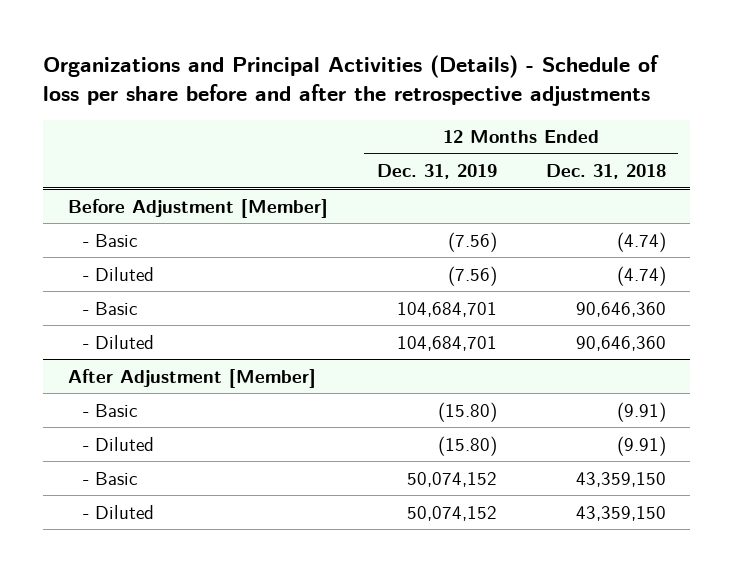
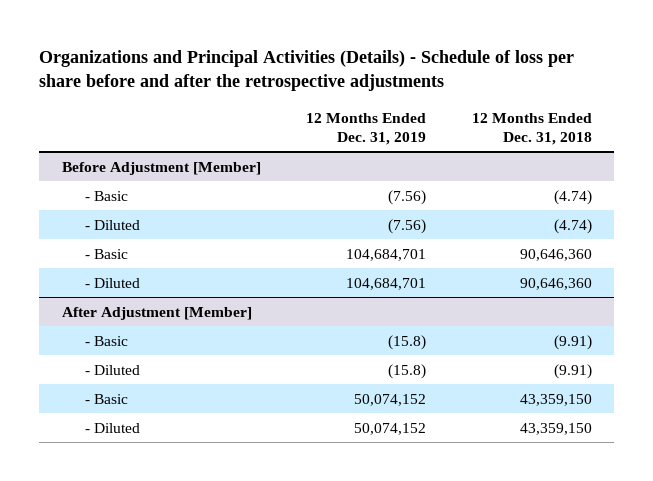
[437,401,497,422] (15.80) -> [388,334,427,350] (15.8)
[437,435,497,456] (15.80) -> [388,363,427,379] (15.8)

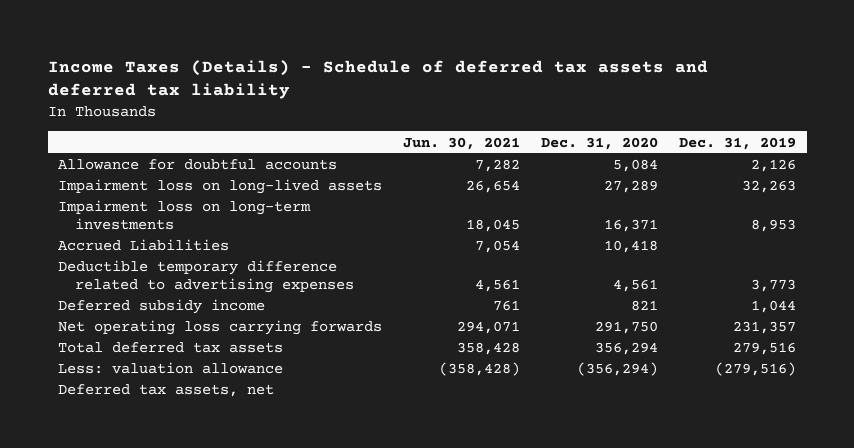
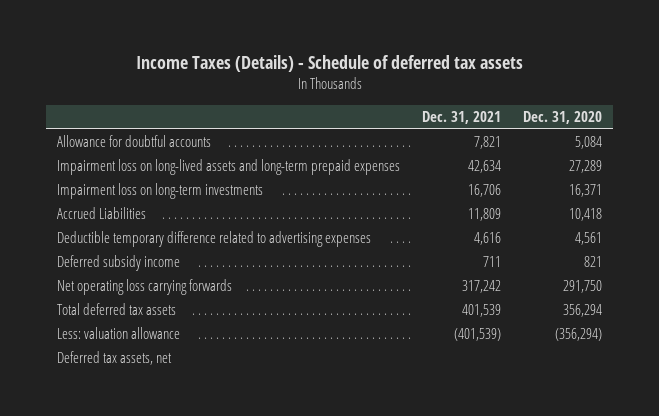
[47,59,708,100] Income Taxes (Details) - Schedule of deferred tax assets and deferred tax liability -> [135,55,523,73] Income Taxes (Details) - Schedule of deferred tax assets
[403,136,521,150] Jun. 30, 2021 -> none
[679,136,797,150] Dec. 31, 2019 -> none
none -> [422,110,502,124] Dec. 31, 2021
[58,179,383,195] Impairment loss on long-lived assets -> [56,159,400,176] Impairment loss on long-lived assets and long-term prepaid expenses

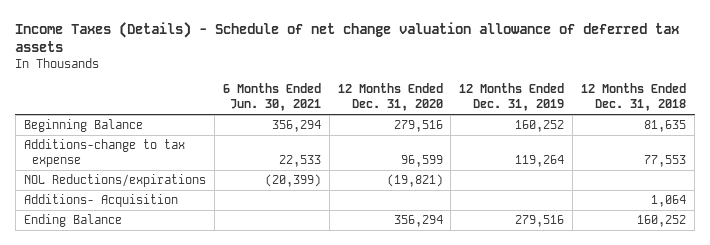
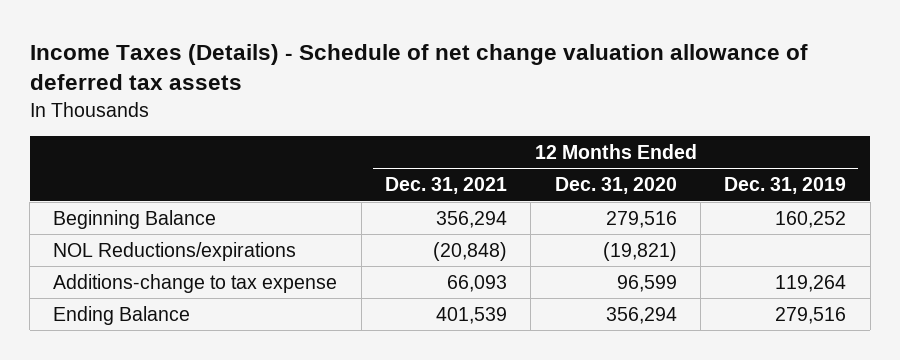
[222,83,321,112] 6 Months Ended Jun. 30, 2021 -> none
[581,83,687,112] 12 Months Ended Dec. 31, 2018 -> none
none -> [385,177,508,195] Dec. 31, 2021
[23,194,178,208] Additions- Acquisition -> none
[23,139,185,168] Additions-change to tax expense -> [53,273,338,293] Additions-change to tax expense

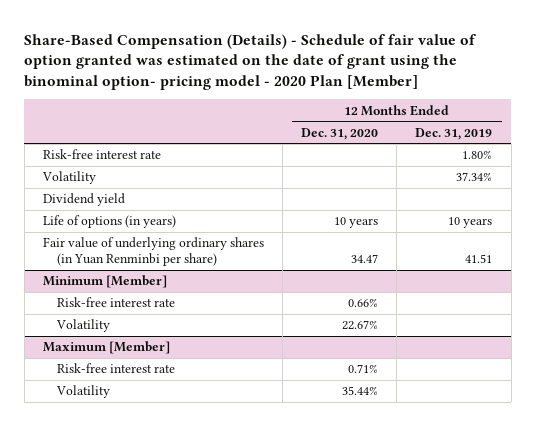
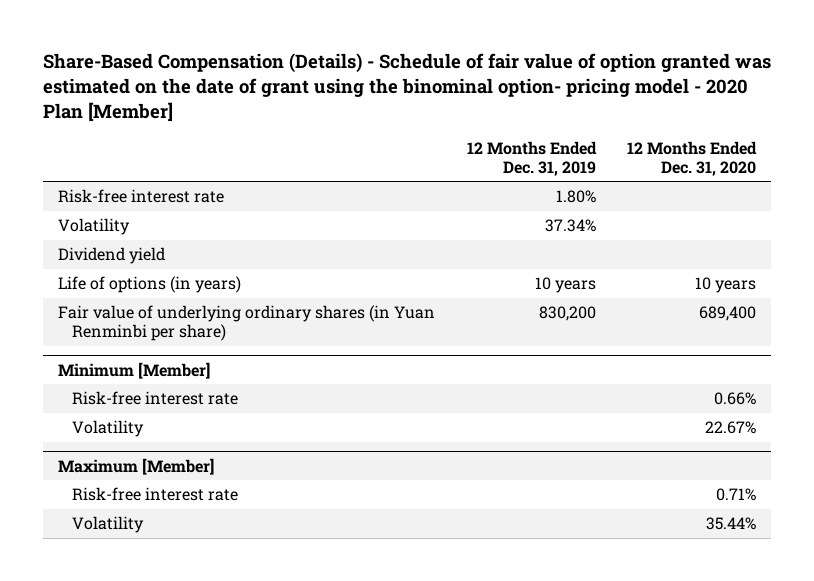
[351,254,379,264] 34.47 -> [698,306,756,322] 689,400
[465,254,493,264] 41.51 -> [538,306,596,322] 830,200

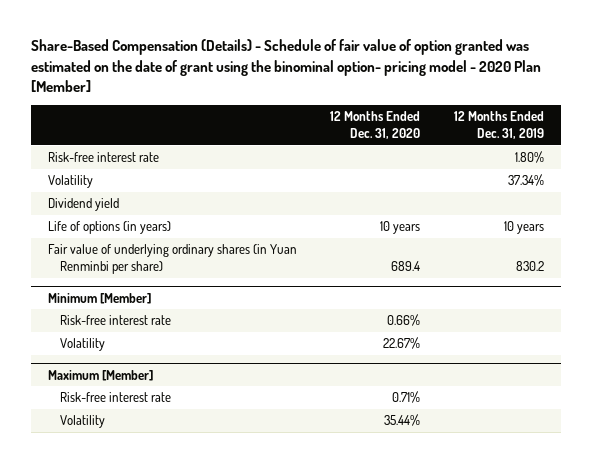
[538,306,596,322] 830,200 -> [515,260,544,271] 830.2
[698,306,756,322] 689,400 -> [391,260,421,271] 689.4

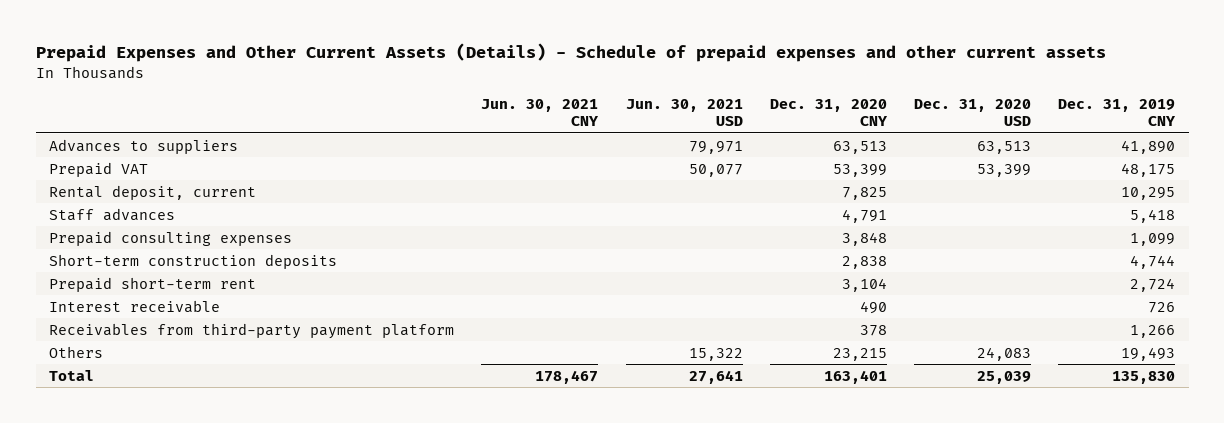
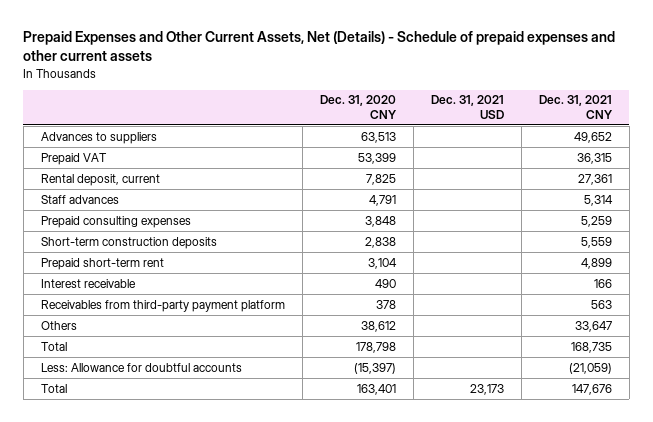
[35,43,1106,63] Prepaid Expenses and Other Current Assets (Details) - Schedule of prepaid expenses and other current assets -> [23,31,616,62] Prepaid Expenses and Other Current Assets, Net (Details) - Schedule of prepaid expenses and other current assets
[481,99,600,127] Jun. 30, 2021 CNY -> none
[625,99,743,127] Jun. 30, 2021 USD -> none
[913,99,1031,127] Dec. 31, 2020 USD -> none
[1058,99,1177,127] Dec. 31, 2019 CNY -> none
none -> [430,95,504,119] Dec. 31, 2021 USD
none -> [538,95,613,119] Dec. 31, 2021 CNY
[832,347,887,361] 23,215 -> [360,320,396,332] 38,612
none -> [40,341,67,351] Total
none -> [40,362,242,372] Less: Allowance for doubtful accounts

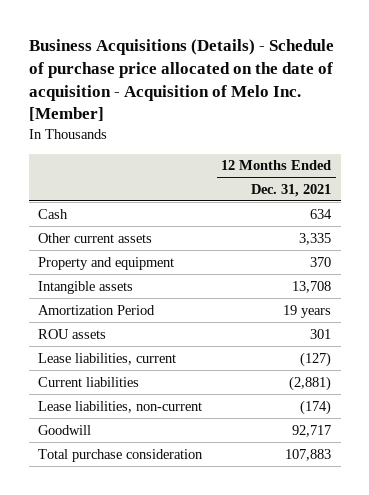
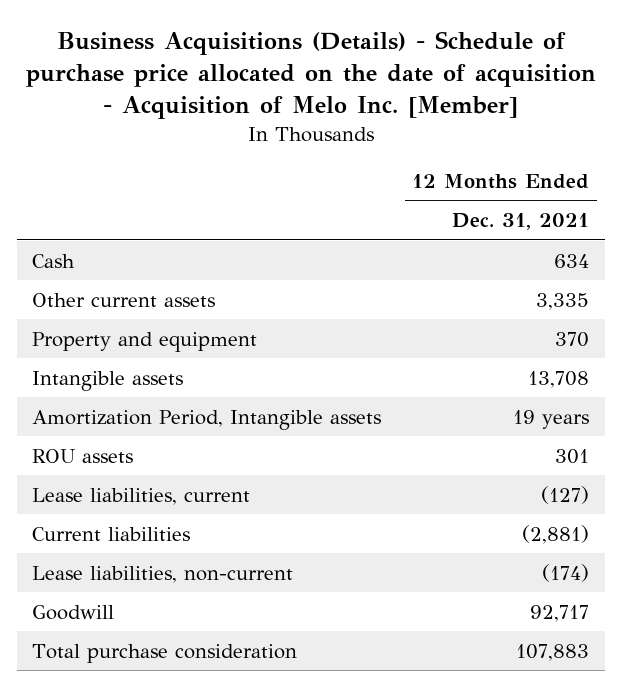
[38,304,156,315] Amortization Period -> [32,409,382,430] Amortization Period, Intangible assets

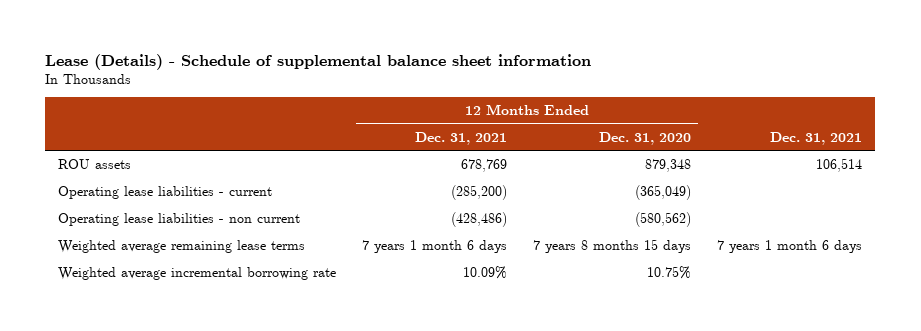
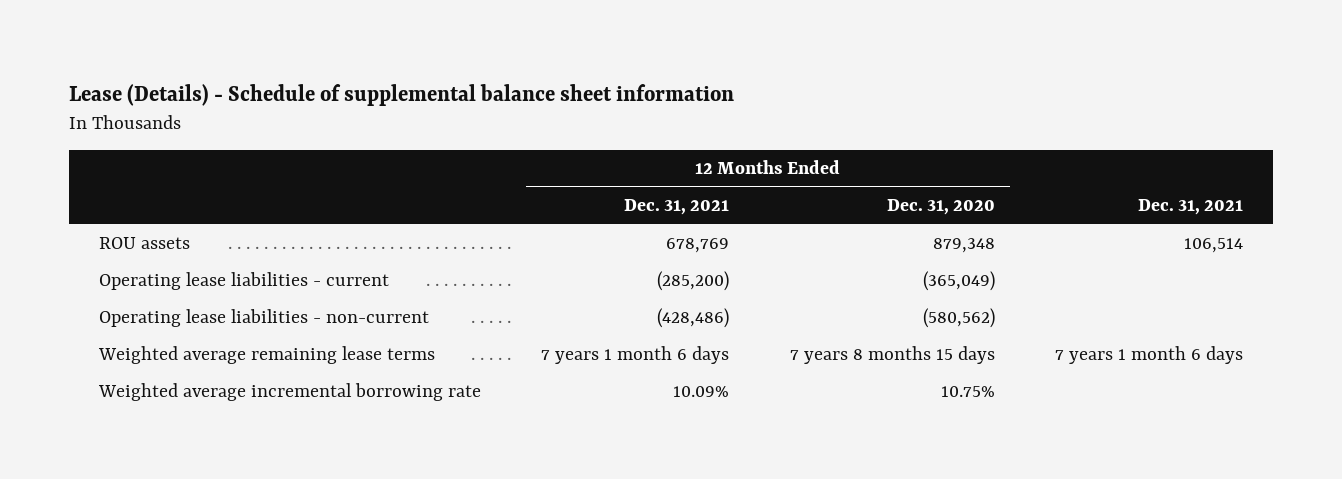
[58,212,301,226] Operating lease liabilities - non current -> [98,309,429,328] Operating lease liabilities - non-current

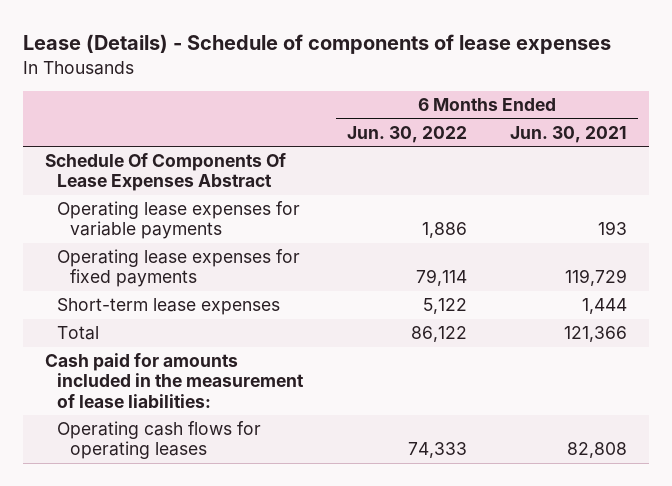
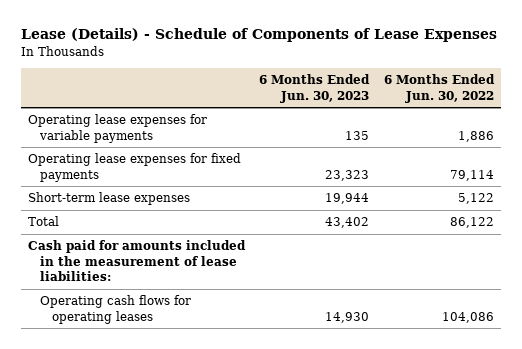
[23,34,612,55] Lease (Details) - Schedule of components of lease expenses -> [20,28,497,43] Lease (Details) - Schedule of Components of Lease Expenses
[510,125,628,143] Jun. 30, 2021 -> none
none -> [259,74,371,103] 6 Months Ended Jun. 30, 2023
[45,153,287,192] Schedule Of Components Of Lease Expenses Abstract -> none
[407,442,467,459] 74,333 -> [441,311,494,323] 104,086

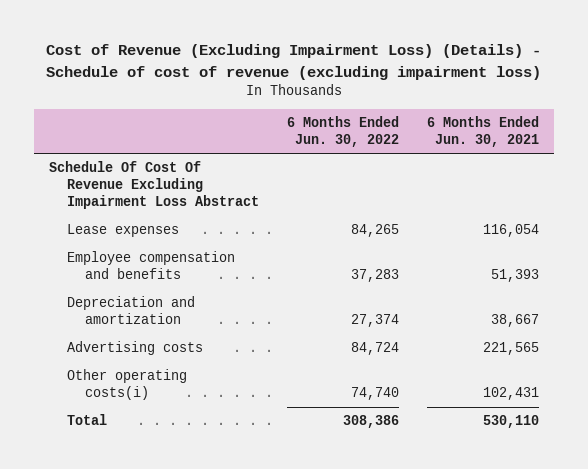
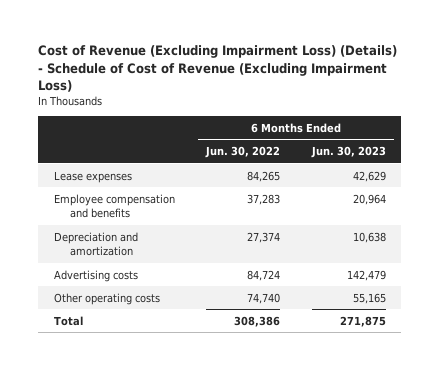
[45,44,541,80] Cost of Revenue (Excluding Impairment Loss) (Details) - Schedule of cost of revenue (excluding impairment loss) -> [38,45,398,93] Cost of Revenue (Excluding Impairment Loss) (Details) - Schedule of Cost of Revenue (Excluding Impairment Loss)
[427,115,540,147] 6 Months Ended Jun. 30, 2021 -> none
none -> [310,146,386,159] Jun. 30, 2023
[48,161,259,210] Schedule Of Cost Of Revenue Excluding Impairment Loss Abstract -> none
[66,369,187,401] Other operating costs(i) -> [53,292,160,305] Other operating costs

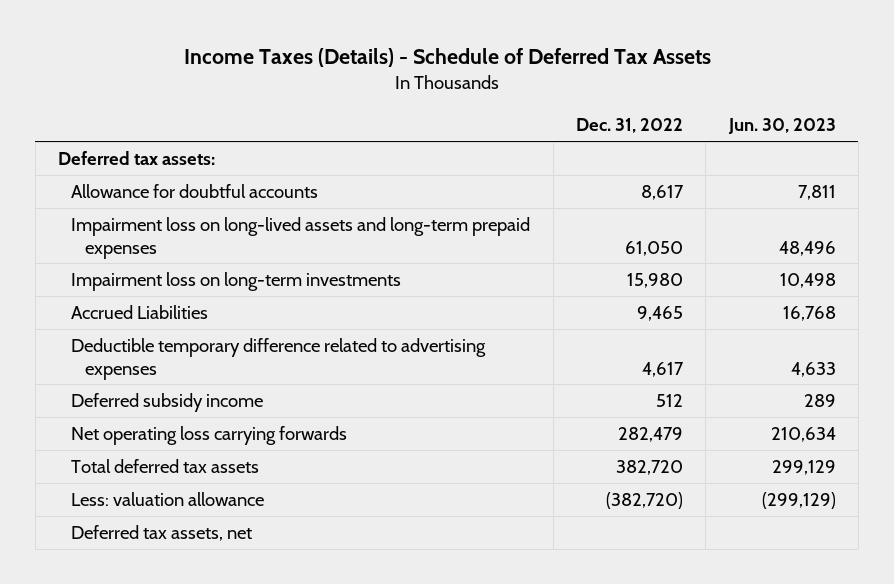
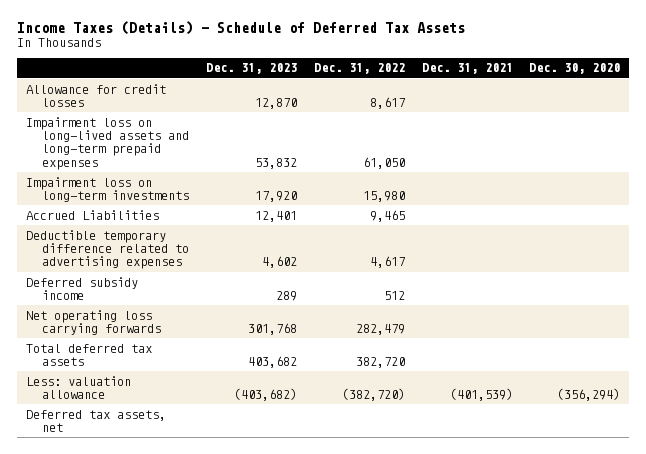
[727,118,836,135] Jun. 30, 2023 -> none
none -> [205,63,297,75] Dec. 31, 2023
none -> [421,63,513,75] Dec. 31, 2021
none -> [529,63,621,75] Dec. 30, 2020
[58,150,216,165] Deferred tax assets: -> none
[71,183,319,198] Allowance for doubtful accounts -> [25,83,166,108] Allowance for credit losses

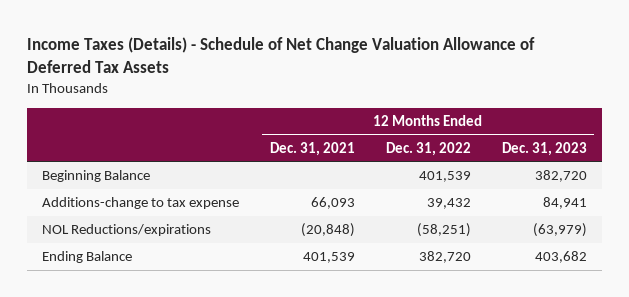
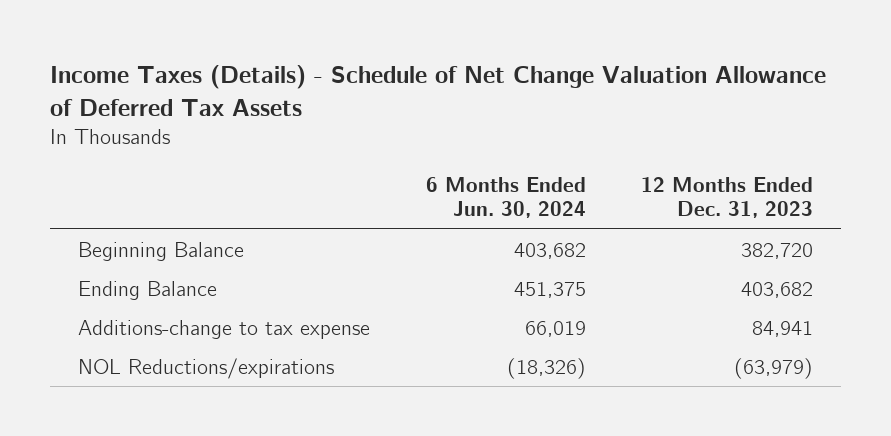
[270,141,356,156] Dec. 31, 2021 -> none
[385,141,471,156] Dec. 31, 2022 -> none
none -> [425,177,586,219] 6 Months Ended Jun. 30, 2024
[42,251,133,264] Ending Balance -> [78,280,218,300] Ending Balance

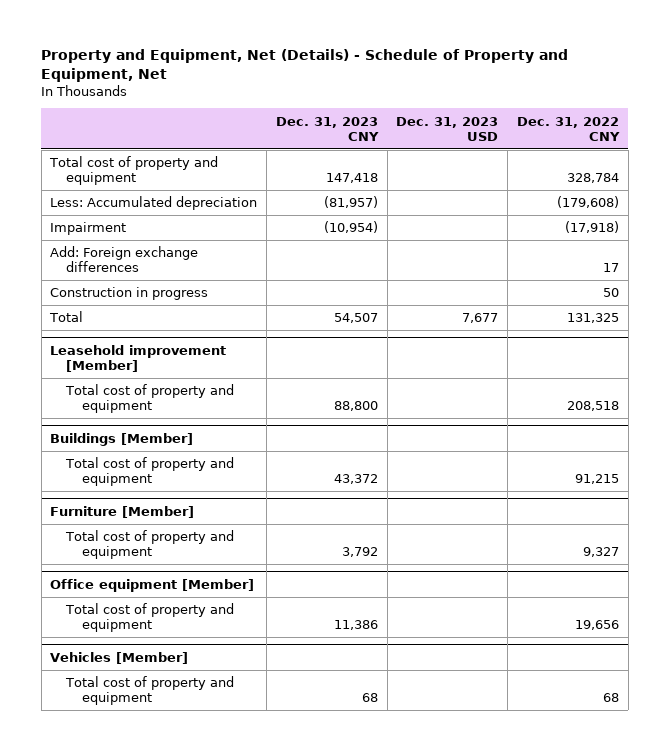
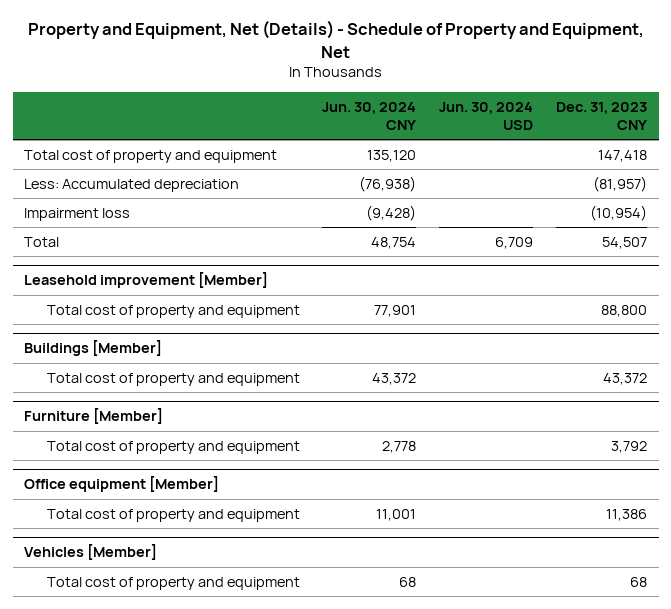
[396,116,499,141] Dec. 31, 2023 USD -> none
[516,116,620,141] Dec. 31, 2022 CNY -> none
none -> [322,101,417,131] Jun. 30, 2024 CNY
none -> [439,101,534,131] Jun. 30, 2024 USD
[50,246,199,273] Add: Foreign exchange differences -> none
[50,287,209,301] Construction in progress -> none
[50,222,127,236] Impairment -> [24,207,131,221] Impairment loss

